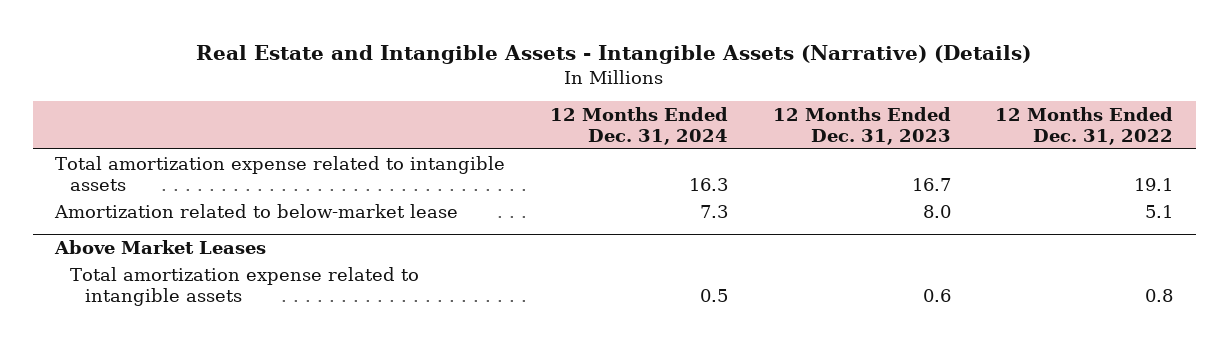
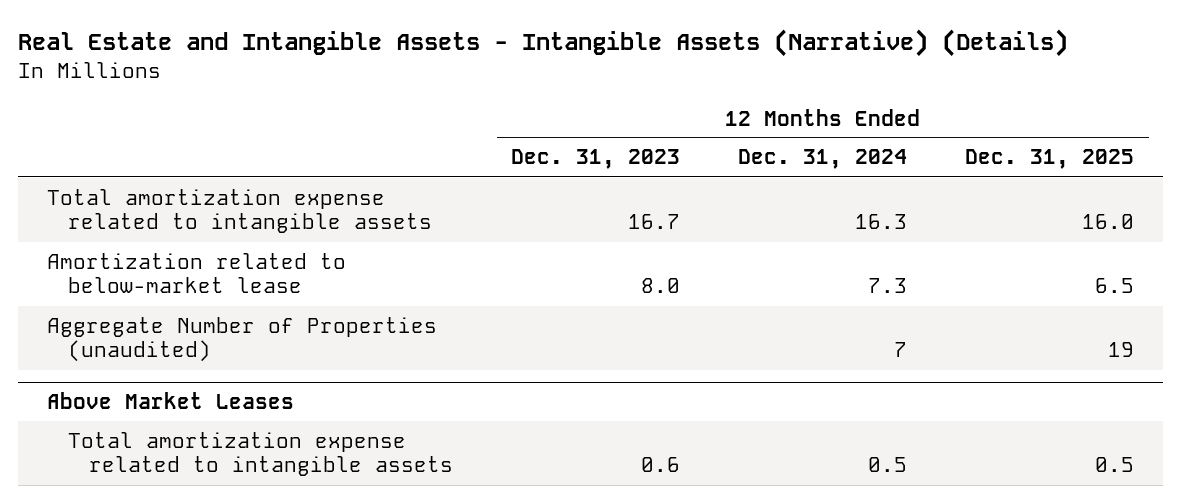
[995,106,1174,145] 12 Months Ended Dec. 31, 2022 -> none
none -> [965,149,1135,170] Dec. 31, 2025
none -> [46,316,437,363] Aggregate Number of Properties (unaudited)

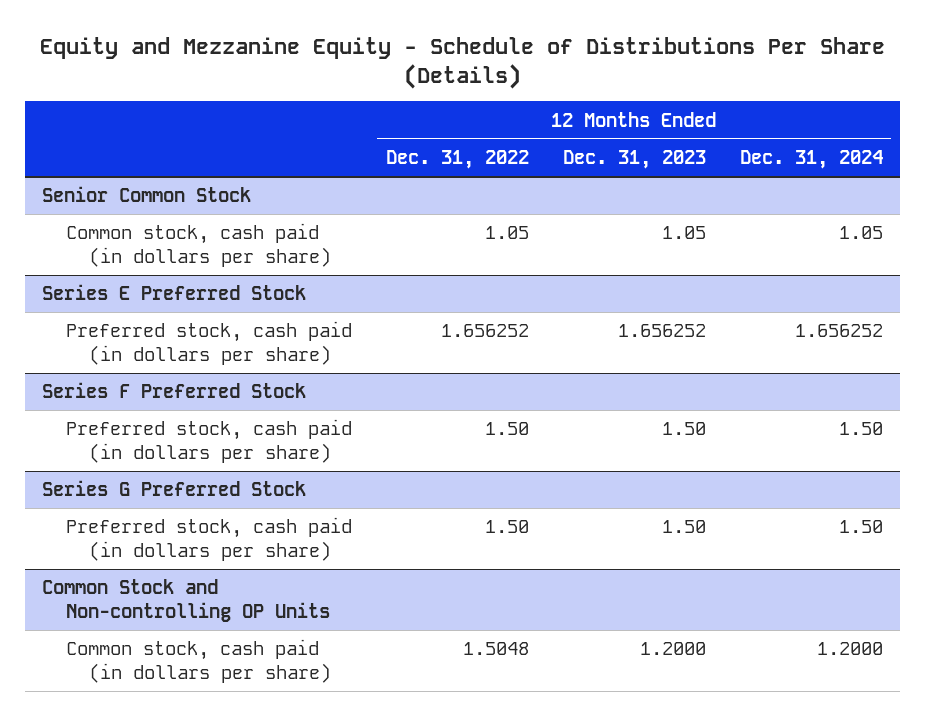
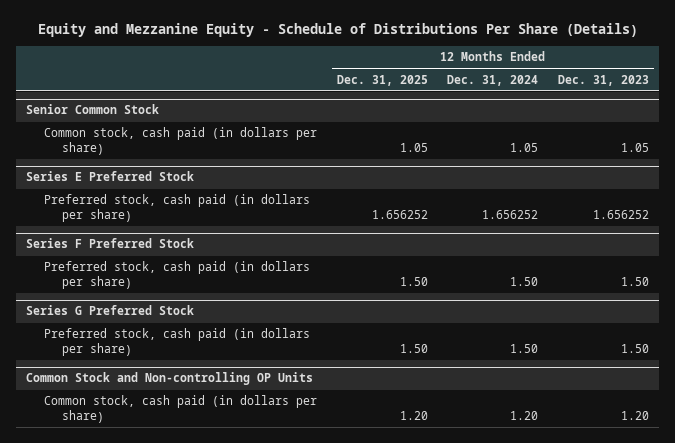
[385,150,529,170] Dec. 31, 2022 -> none
none -> [336,74,428,86] Dec. 31, 2025
[639,642,706,656] 1.2000 -> [621,410,650,420] 1.20
[816,642,883,656] 1.2000 -> [510,410,539,420] 1.20

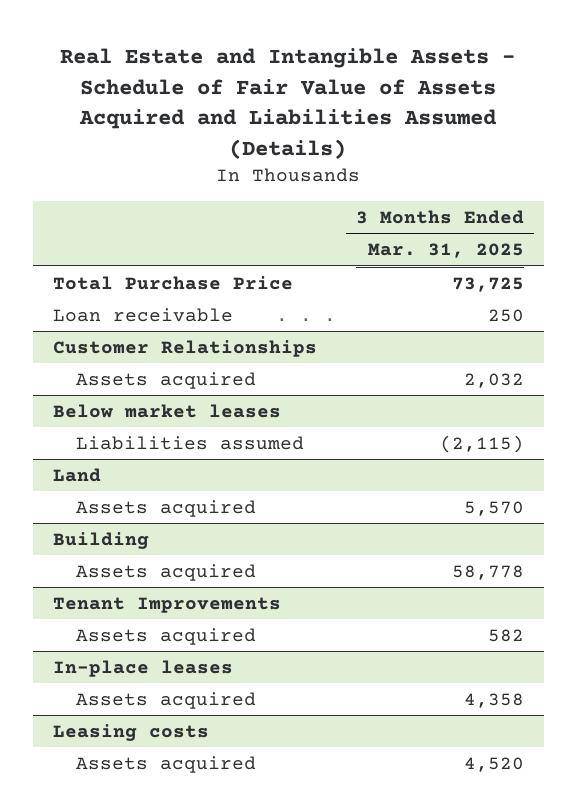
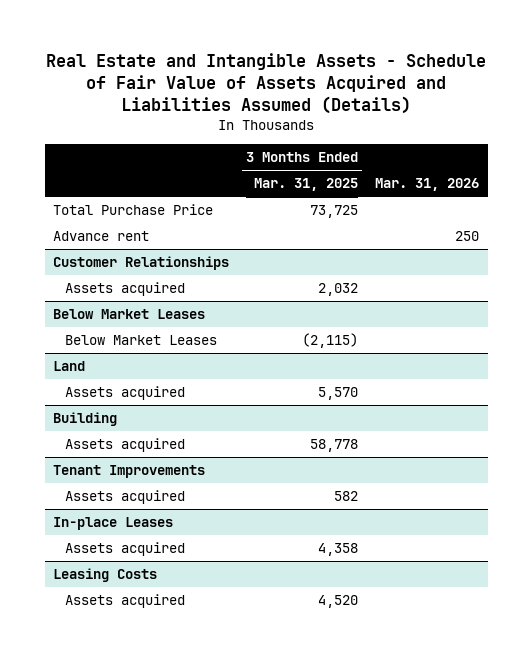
none -> [375,178,480,192] Mar. 31, 2026
[52,307,233,322] Loan receivable -> none
none -> [53,231,150,242] Advance rent
[52,403,281,418] Below market leases -> [53,309,206,320] Below Market Leases
[75,435,304,450] Liabilities assumed -> [65,335,218,346] Below Market Leases
[52,659,233,677] In-place leases -> [53,517,174,531] In-place Leases
[52,723,209,741] Leasing costs -> [53,568,158,583] Leasing Costs

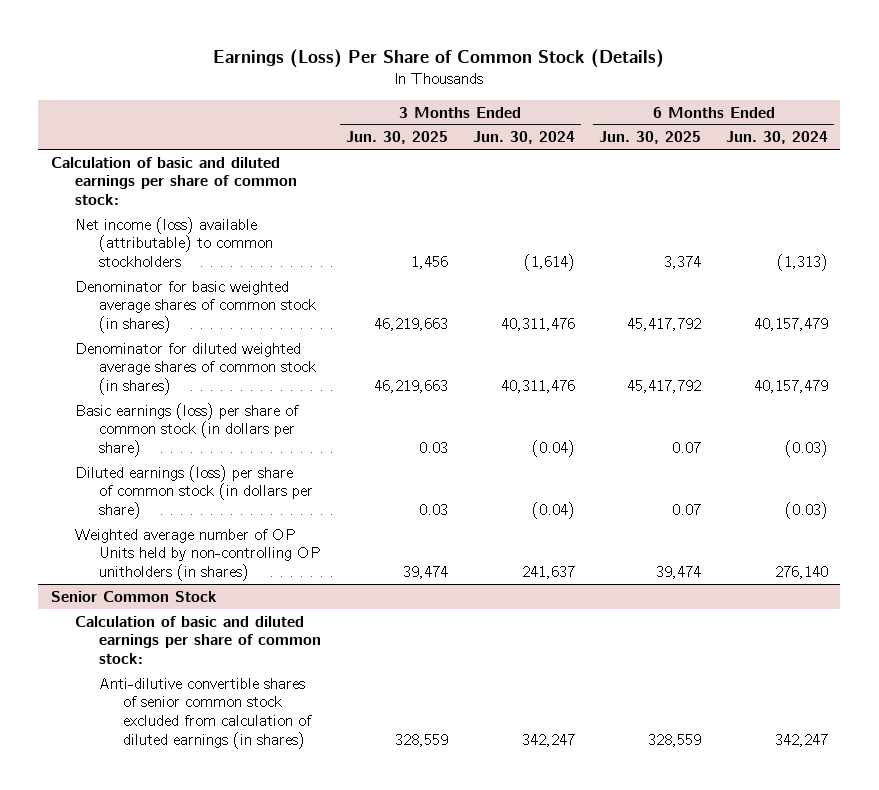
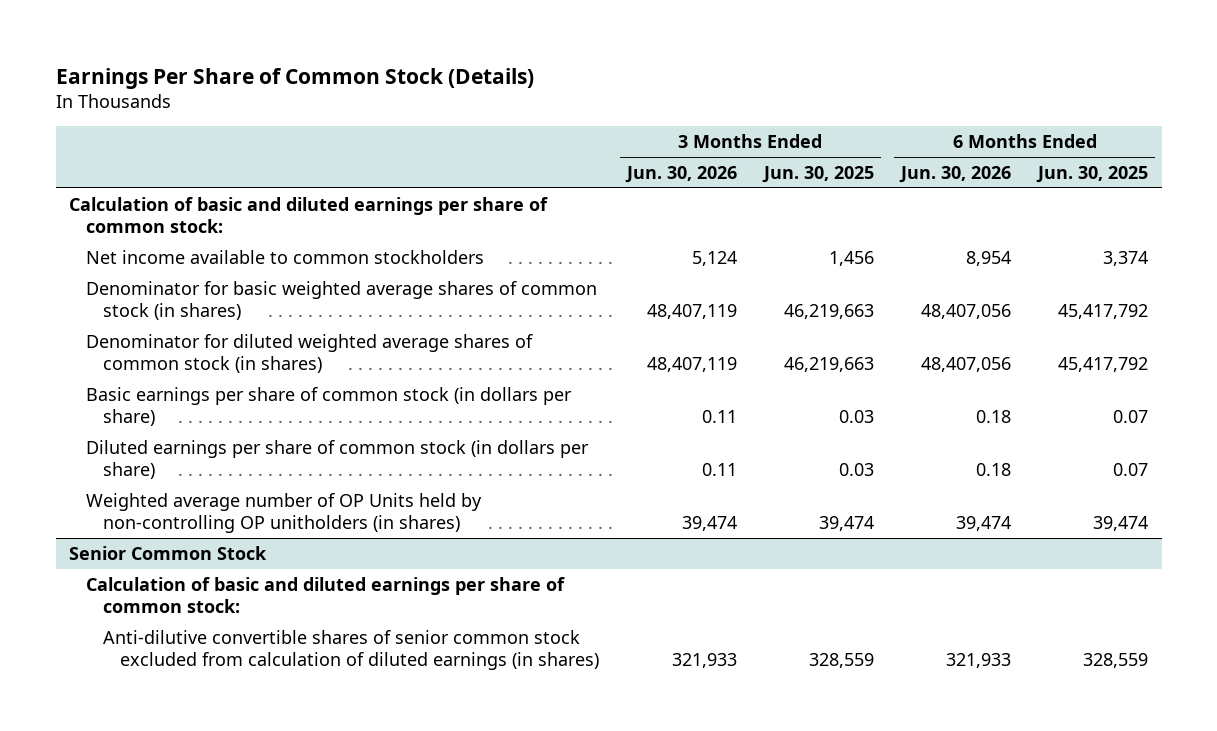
[213,48,665,68] Earnings (Loss) Per Share of Common Stock (Details) -> [55,67,534,89] Earnings Per Share of Common Stock (Details)
[472,131,575,145] Jun. 30, 2024 -> none
[726,131,829,145] Jun. 30, 2024 -> none
none -> [624,165,737,183] Jun. 30, 2026
none -> [898,165,1011,183] Jun. 30, 2026
[75,216,274,268] Net income (loss) available (attributable) to common stockholders -> [86,249,485,264] Net income available to common stockholders
[75,402,300,458] Basic earnings (loss) per share of common stock (in dollars per share) -> [86,386,573,427] Basic earnings per share of common stock (in dollars per share)
[75,464,314,520] Diluted earnings (loss) per share of common stock (in dollars per share) -> [86,439,590,480] Diluted earnings per share of common stock (in dollars per share)

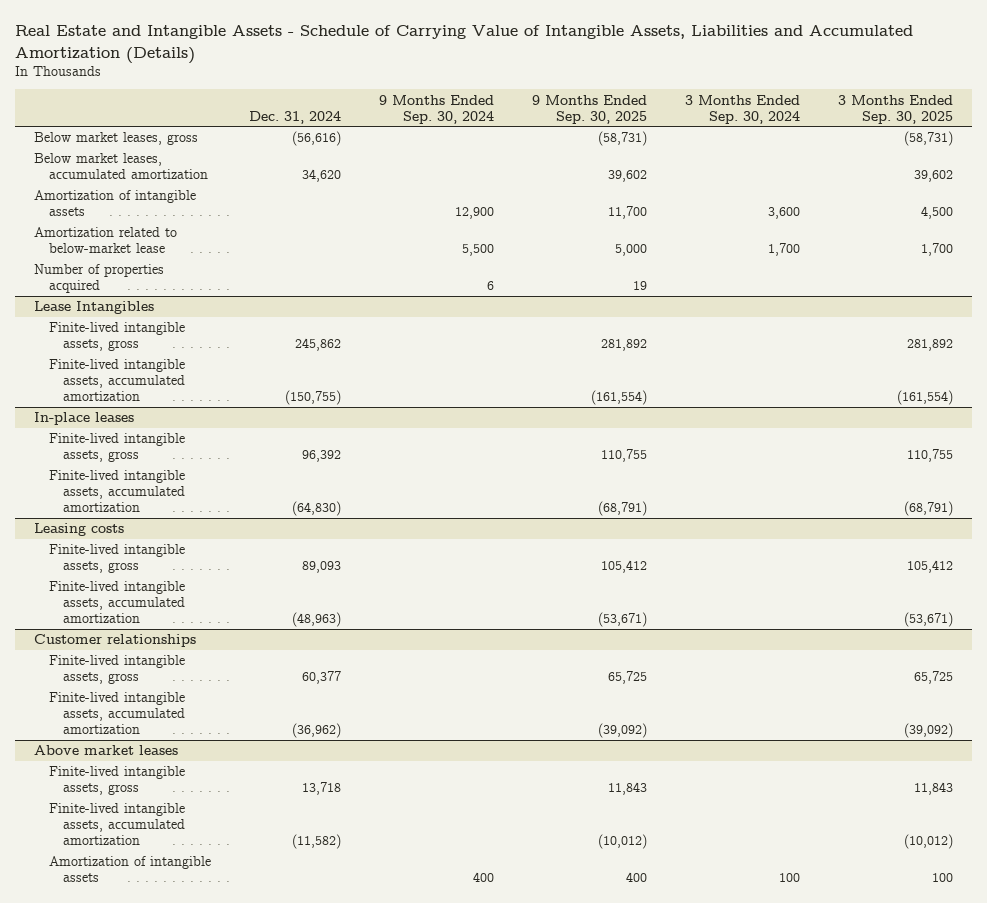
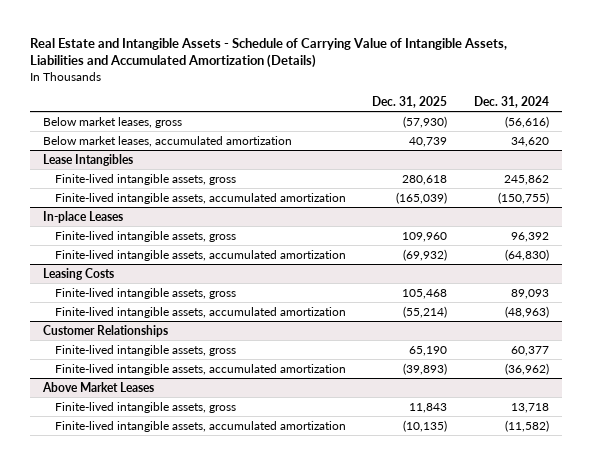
[378,94,494,124] 9 Months Ended Sep. 30, 2024 -> none
[531,94,647,124] 9 Months Ended Sep. 30, 2025 -> none
[684,94,800,124] 3 Months Ended Sep. 30, 2024 -> none
[837,94,953,124] 3 Months Ended Sep. 30, 2025 -> none
none -> [372,95,448,108] Dec. 31, 2025
[34,190,197,217] Amortization of intangible assets -> none
[34,227,178,254] Amortization related to below-market lease -> none
[34,264,165,294] Number of properties acquired -> none
[34,412,135,426] In-place leases -> [43,210,124,223] In-place Leases
[34,523,125,537] Leasing costs -> [43,267,115,280] Leasing Costs
[34,634,197,648] Customer relationships -> [43,324,169,337] Customer Relationships
[34,745,179,756] Above market leases -> [42,381,155,392] Above Market Leases
[48,856,211,883] Amortization of intangible assets -> none

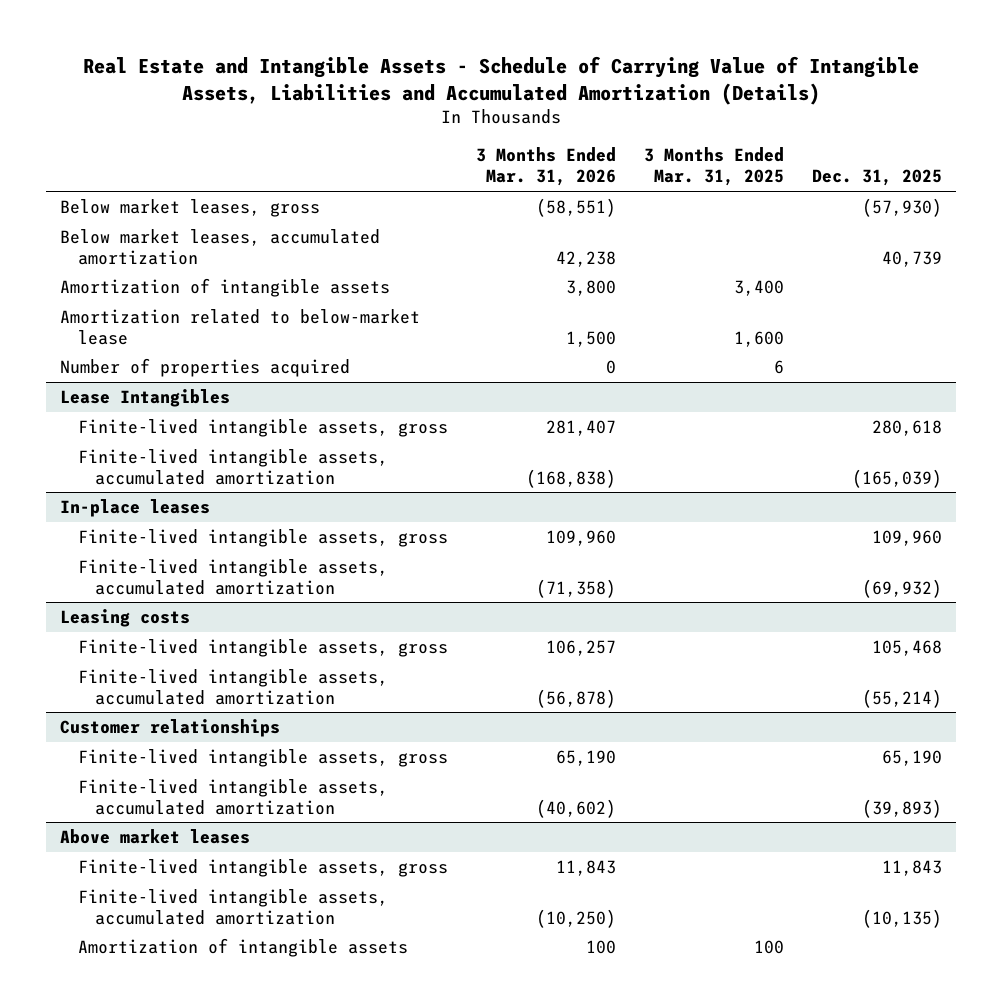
[473,95,549,108] Dec. 31, 2024 -> none
none -> [475,147,616,187] 3 Months Ended Mar. 31, 2026
none -> [644,147,785,187] 3 Months Ended Mar. 31, 2025
none -> [60,277,391,297] Amortization of intangible assets
none -> [60,308,421,345] Amortization related to below-market lease
none -> [60,357,351,377] Number of properties acquired
[43,210,124,223] In-place Leases -> [60,498,211,517] In-place leases
[43,267,115,280] Leasing Costs -> [60,608,191,627] Leasing costs
[43,324,169,337] Customer Relationships -> [60,718,281,737] Customer relationships
[42,381,155,392] Above Market Leases -> [60,828,251,844] Above market leases
none -> [77,937,408,957] Amortization of intangible assets

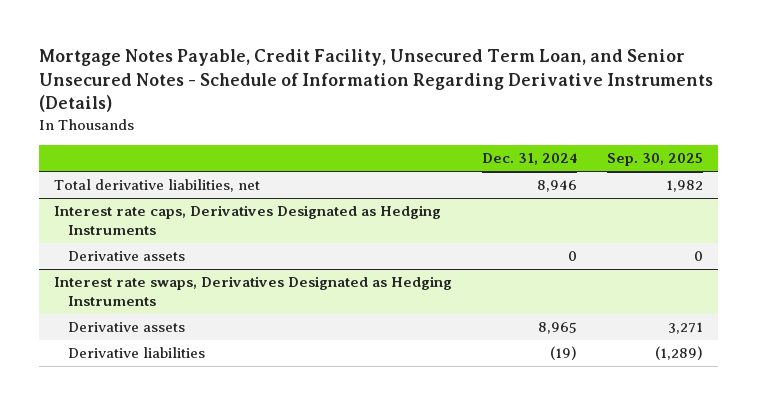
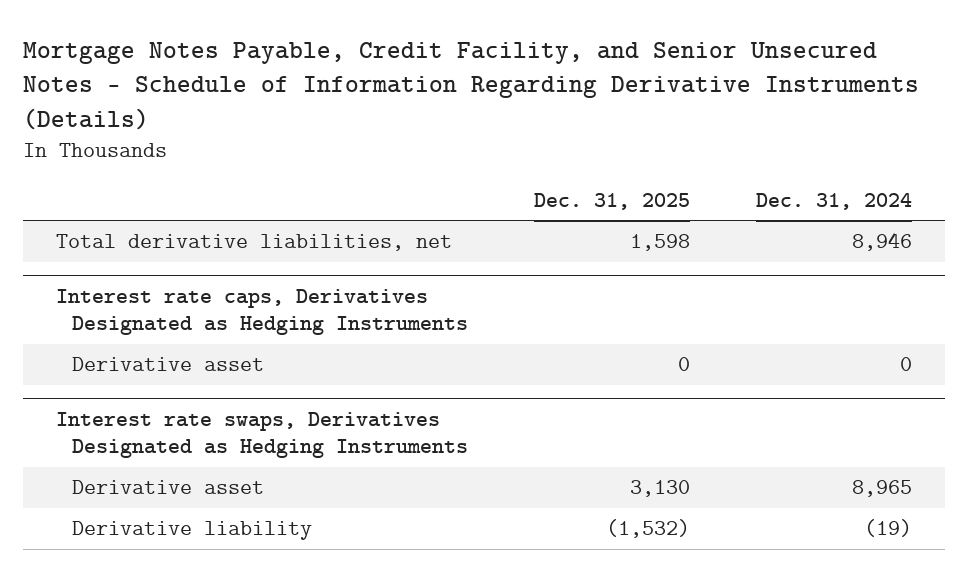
[38,49,713,113] Mortgage Notes Payable, Credit Facility, Unsecured Term Loan, and Senior Unsecured Notes - Schedule of Information Regarding Derivative Instruments (Details) -> [22,41,919,131] Mortgage Notes Payable, Credit Facility, and Senior Unsecured Notes - Schedule of Information Regarding Derivative Instruments (Details)
[607,153,704,167] Sep. 30, 2025 -> none
none -> [533,192,690,210] Dec. 31, 2025
[67,251,185,262] Derivative assets -> [71,357,264,372] Derivative asset
[67,322,185,333] Derivative assets -> [71,480,264,495] Derivative asset
[67,347,205,359] Derivative liabilities -> [71,521,312,541] Derivative liability

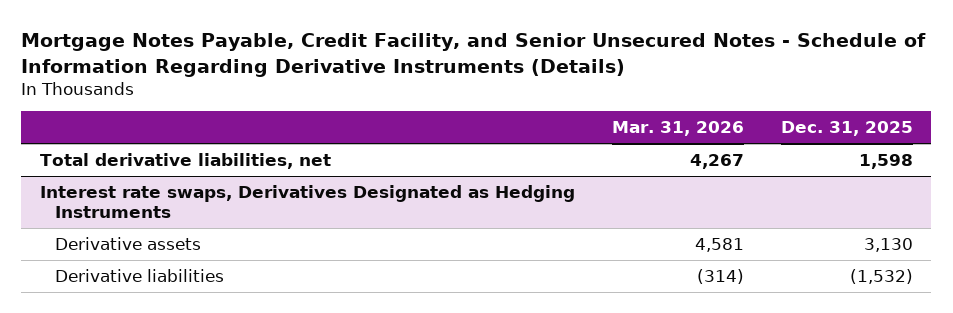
[756,192,913,210] Dec. 31, 2024 -> none
none -> [611,121,744,137] Mar. 31, 2026
[55,288,468,336] Interest rate caps, Derivatives Designated as Hedging Instruments -> none
[71,357,264,372] Derivative asset -> none
[71,480,264,495] Derivative asset -> [54,237,201,251] Derivative assets
[71,521,312,541] Derivative liability -> [54,269,224,283] Derivative liabilities

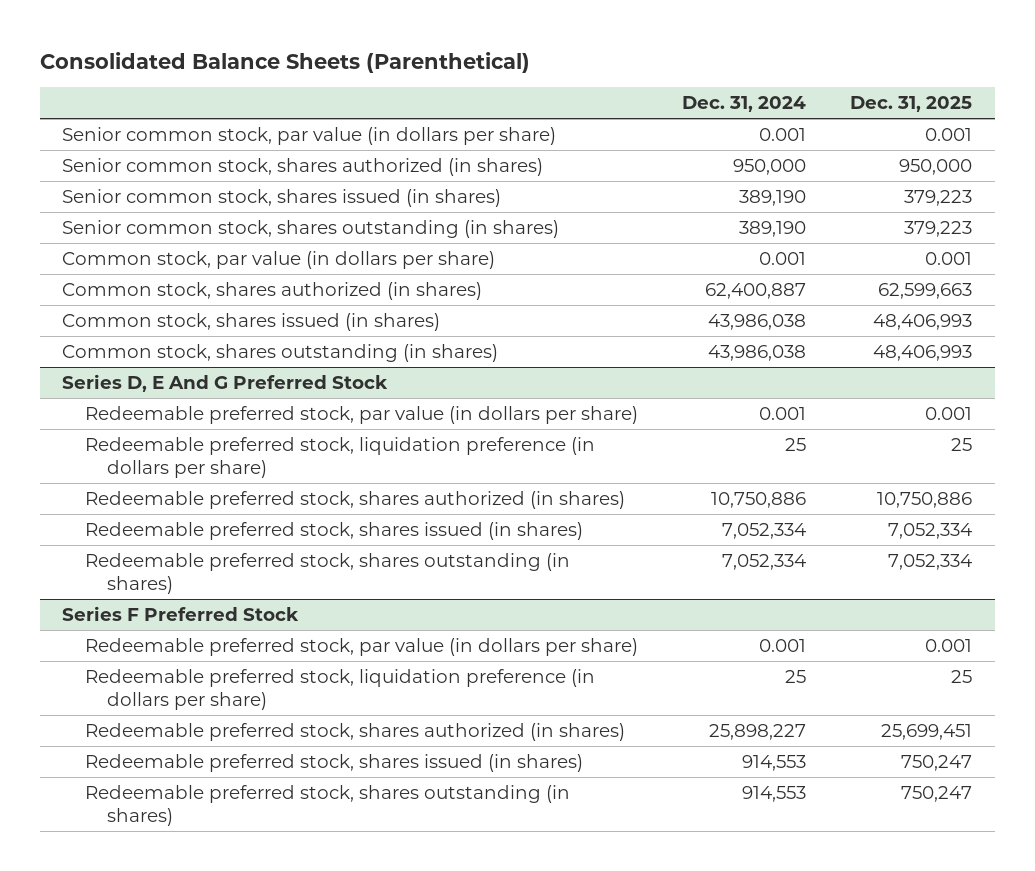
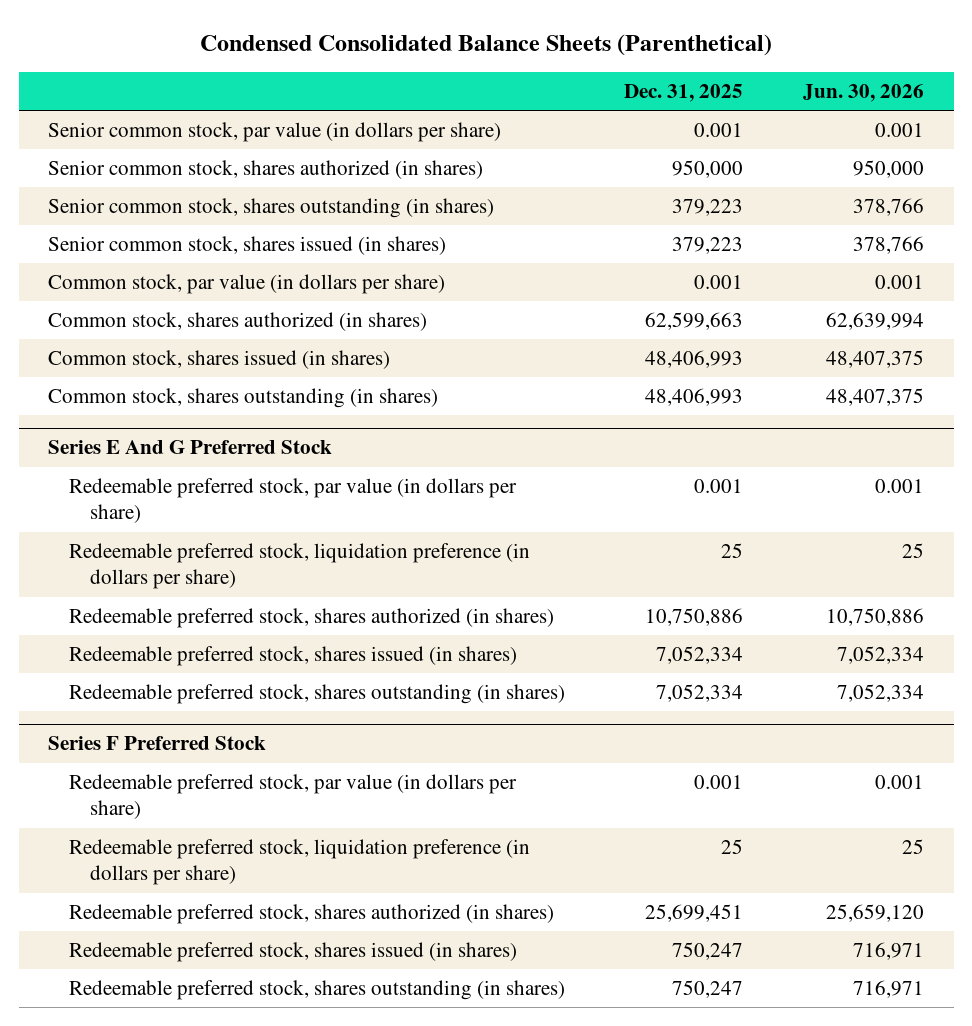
[40,51,531,73] Consolidated Balance Sheets (Parenthetical) -> [200,33,773,56] Condensed Consolidated Balance Sheets (Parenthetical)
[682,96,807,113] Dec. 31, 2024 -> none
none -> [802,83,924,102] Jun. 30, 2026
[62,189,502,208] Senior common stock, shares issued (in shares) -> [48,236,447,256] Senior common stock, shares issued (in shares)
[62,374,389,393] Series D, E And G Preferred Stock -> [48,440,333,455] Series E And G Preferred Stock

